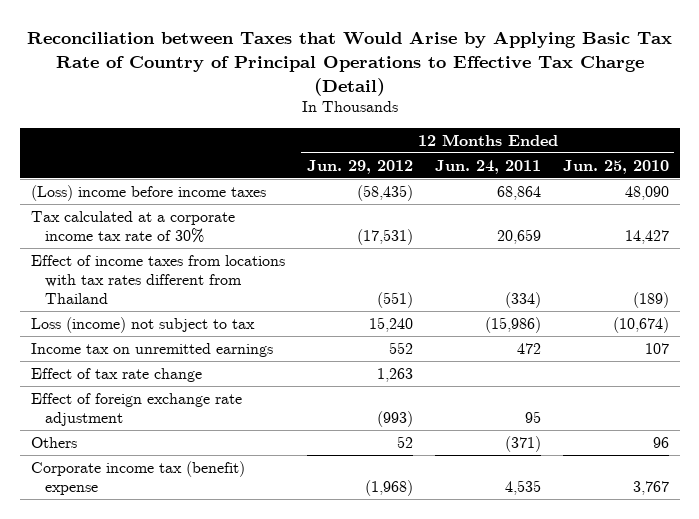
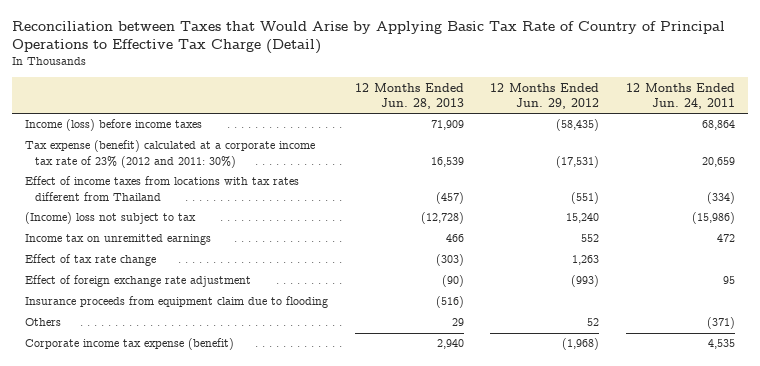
[562,159,669,174] Jun. 25, 2010 -> none
none -> [354,82,464,109] 12 Months Ended Jun. 28, 2013
[30,184,266,201] (Loss) income before income taxes -> [25,119,203,132] Income (loss) before income taxes
[30,210,235,243] Tax calculated at a corporate income tax rate of 30% -> [25,140,316,168] Tax expense (benefit) calculated at a corporate income tax rate of 23% (2012 and 2011: 30%)
[30,316,255,333] Loss (income) not subject to tax -> [25,212,197,225] (Income) loss not subject to tax
none -> [25,296,329,309] Insurance proceeds from equipment claim due to flooding
[30,460,245,495] Corporate income tax (benefit) expense -> [25,338,235,351] Corporate income tax expense (benefit)

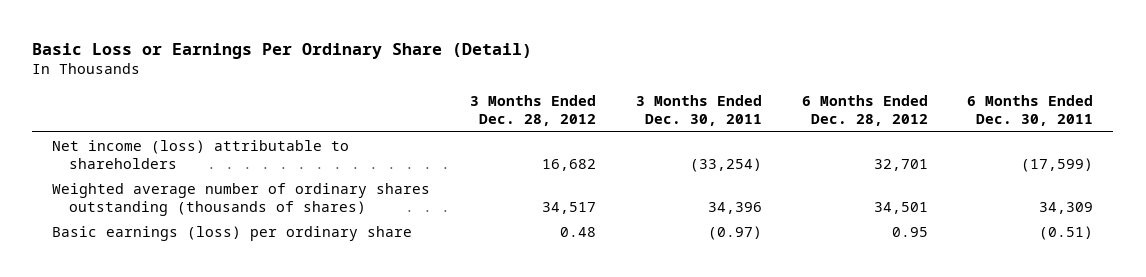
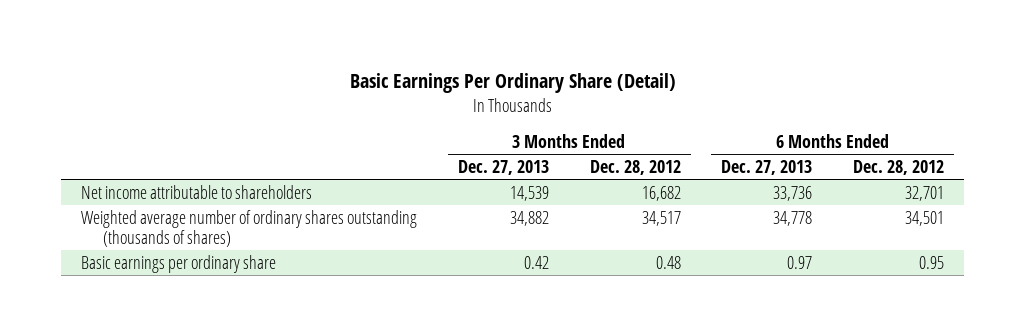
[32,42,533,59] Basic Loss or Earnings Per Ordinary Share (Detail) -> [349,73,676,94] Basic Earnings Per Ordinary Share (Detail)
[635,95,762,127] 3 Months Ended Dec. 30, 2011 -> none
[967,95,1094,127] 6 Months Ended Dec. 30, 2011 -> none
none -> [458,159,550,175] Dec. 27, 2013
none -> [721,159,813,175] Dec. 27, 2013
[52,139,350,169] Net income (loss) attributable to shareholders -> [81,184,313,199] Net income attributable to shareholders
[52,225,413,241] Basic earnings (loss) per ordinary share -> [81,254,277,273] Basic earnings per ordinary share

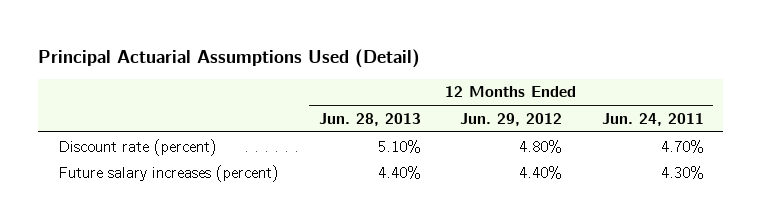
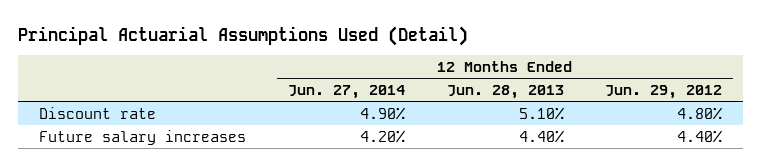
[601,112,704,126] Jun. 24, 2011 -> none
none -> [287,84,405,99] Jun. 27, 2014
[58,138,218,156] Discount rate (percent) -> [38,106,156,119] Discount rate
[58,164,280,182] Future salary increases (percent) -> [38,129,246,145] Future salary increases

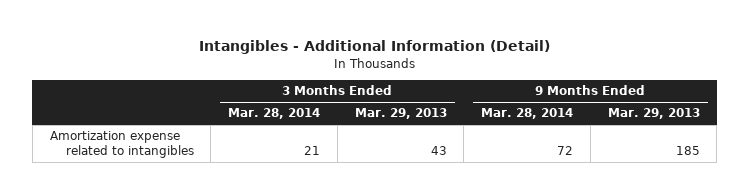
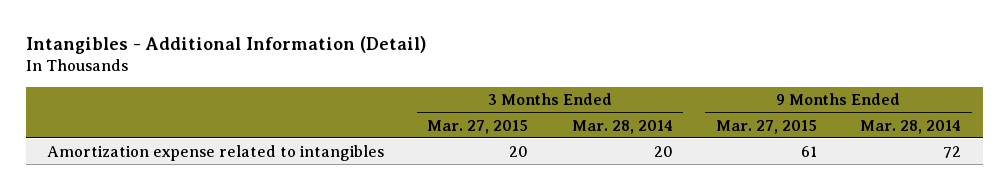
[354,108,447,120] Mar. 29, 2013 -> none
[607,108,700,120] Mar. 29, 2013 -> none
none -> [427,119,529,134] Mar. 27, 2015
none -> [715,119,817,134] Mar. 27, 2015
[304,146,321,156] 21 -> [653,146,673,158] 20

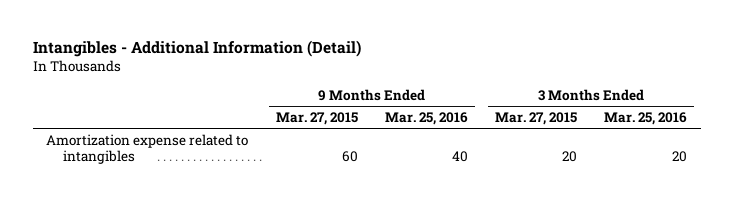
[571,119,673,134] Mar. 28, 2014 -> none
[859,119,961,134] Mar. 28, 2014 -> none
none -> [384,112,468,126] Mar. 25, 2016
none -> [604,112,688,126] Mar. 25, 2016
[800,146,817,158] 61 -> [341,150,358,162] 60

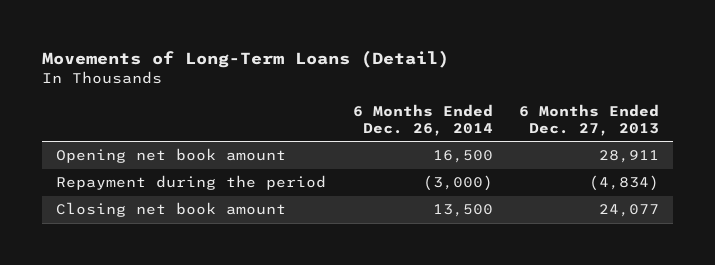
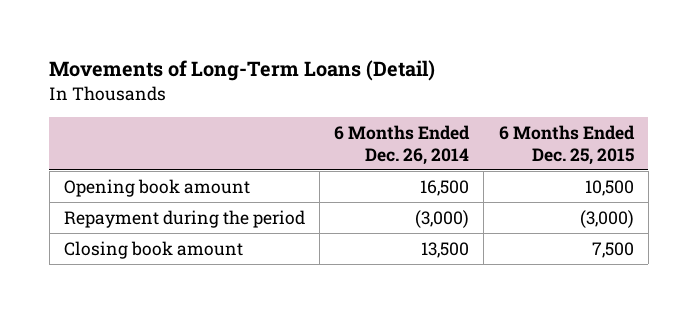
[519,103,660,136] 6 Months Ended Dec. 27, 2013 -> none
none -> [498,124,635,165] 6 Months Ended Dec. 25, 2015
[55,148,286,164] Opening net book amount -> [63,178,250,197] Opening book amount
[55,202,286,218] Closing net book amount -> [63,240,243,259] Closing book amount

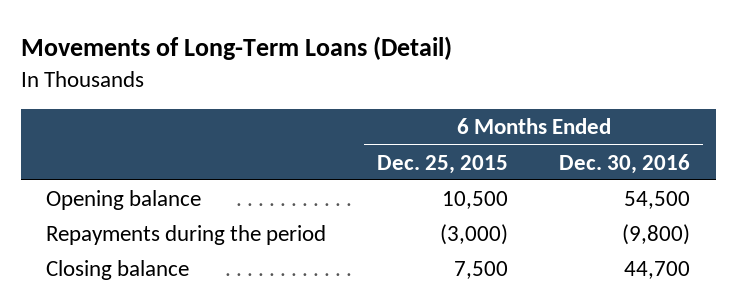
[334,124,471,165] 6 Months Ended Dec. 26, 2014 -> none
none -> [559,153,691,174] Dec. 30, 2016
[63,178,250,197] Opening book amount -> [46,189,202,210] Opening balance
[63,209,305,228] Repayment during the period -> [46,224,327,245] Repayments during the period
[63,240,243,259] Closing book amount -> [46,259,190,280] Closing balance

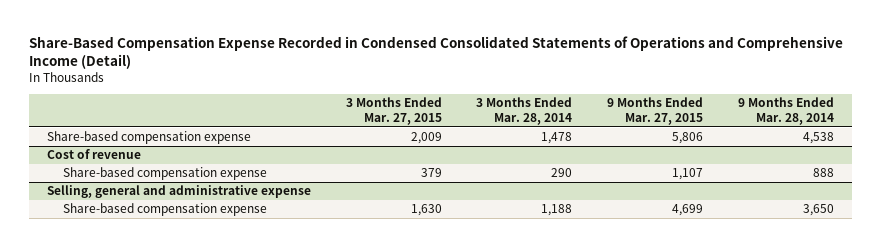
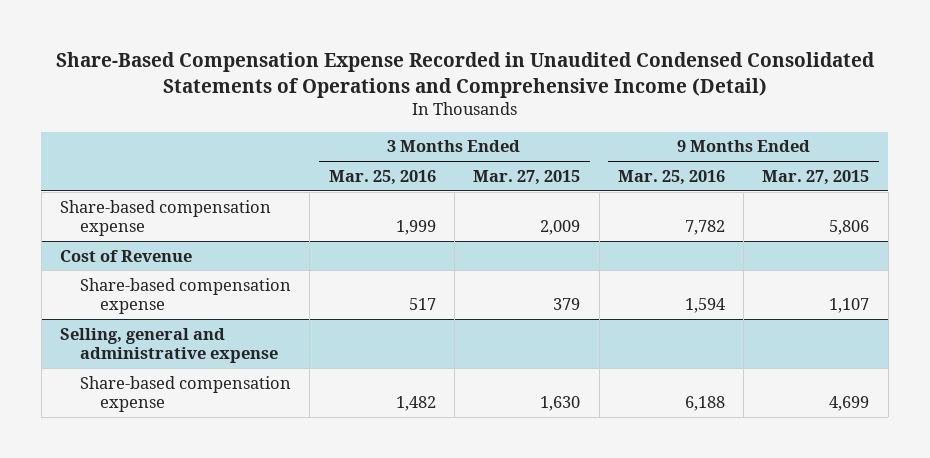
[29,35,844,69] Share-Based Compensation Expense Recorded in Condensed Consolidated Statements of Operations and Comprehensive Income (Detail) -> [55,52,875,98] Share-Based Compensation Expense Recorded in Unaudited Condensed Consolidated Statements of Operations and Comprehensive Income (Detail)
[476,97,573,125] 3 Months Ended Mar. 28, 2014 -> none
[738,97,835,125] 9 Months Ended Mar. 28, 2014 -> none
none -> [328,169,436,185] Mar. 25, 2016
none -> [617,169,725,185] Mar. 25, 2016
[46,149,141,160] Cost of revenue -> [60,249,193,262] Cost of Revenue

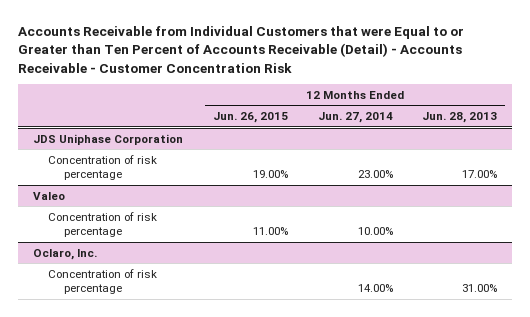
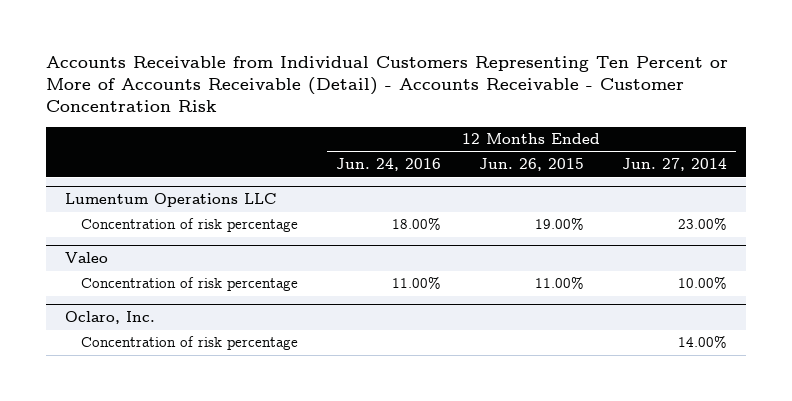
[17,26,464,73] Accounts Receivable from Individual Customers that were Equal to or Greater than Ten Percent of Accounts Receivable (Detail) - Accounts Receivable - Customer Concentration Risk -> [45,56,728,113] Accounts Receivable from Individual Customers Representing Ten Percent or More of Accounts Receivable (Detail) - Accounts Receivable - Customer Concentration Risk
[422,112,498,124] Jun. 28, 2013 -> none
none -> [336,158,442,172] Jun. 24, 2016
[32,133,183,145] JDS Uniphase Corporation -> [64,193,276,208] Lumentum Operations LLC

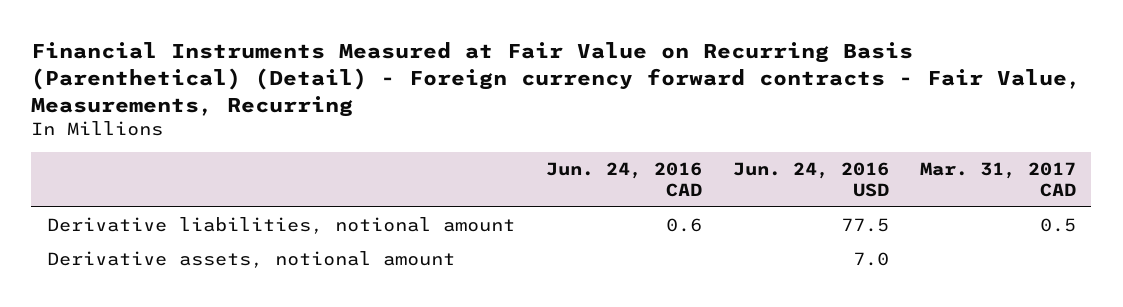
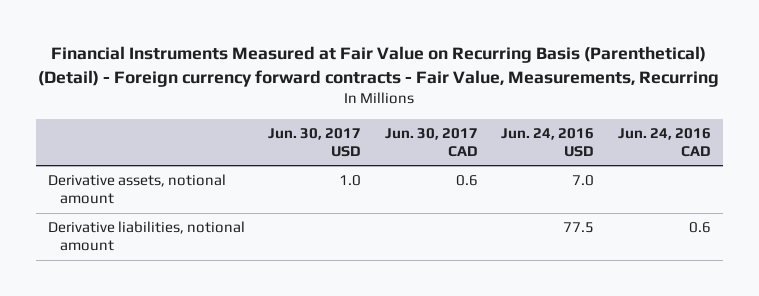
[919,162,1076,198] Mar. 31, 2017 CAD -> none
none -> [268,127,362,157] Jun. 30, 2017 USD
none -> [384,127,478,157] Jun. 30, 2017 CAD
[46,216,515,234] Derivative liabilities, notional amount -> [47,221,245,252] Derivative liabilities, notional amount

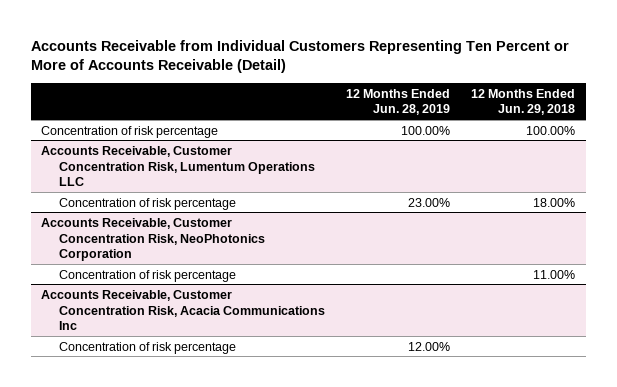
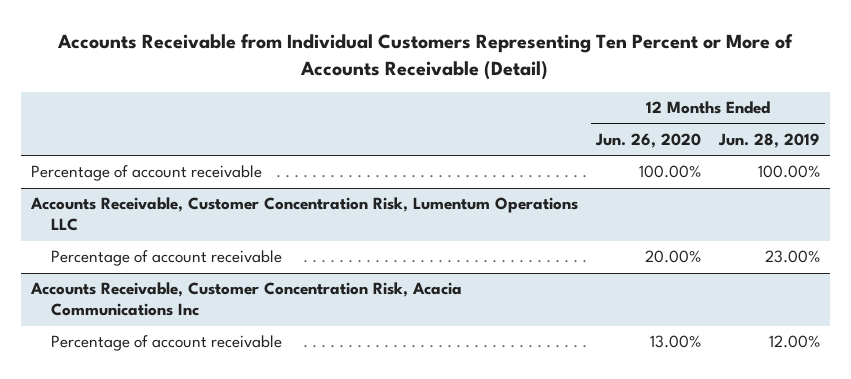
[471,88,576,116] 12 Months Ended Jun. 29, 2018 -> none
none -> [594,132,701,148] Jun. 26, 2020
[41,125,219,138] Concentration of risk percentage -> [30,165,262,182] Percentage of account receivable
[41,217,266,262] Accounts Receivable, Customer Concentration Risk, NeoPhotonics Corporation -> none
[59,269,237,282] Concentration of risk percentage -> none
[59,197,237,210] Concentration of risk percentage -> [50,250,282,267] Percentage of account receivable
[59,341,237,354] Concentration of risk percentage -> [50,335,282,352] Percentage of account receivable

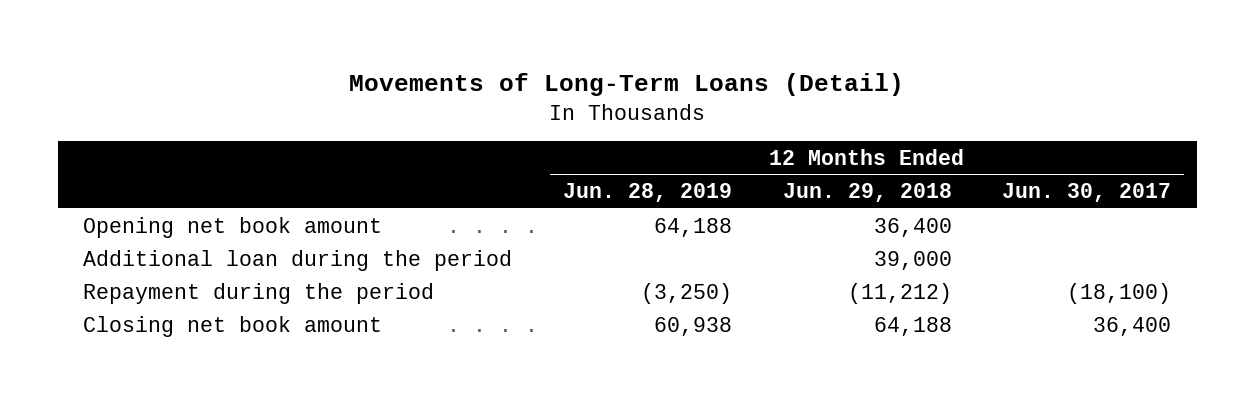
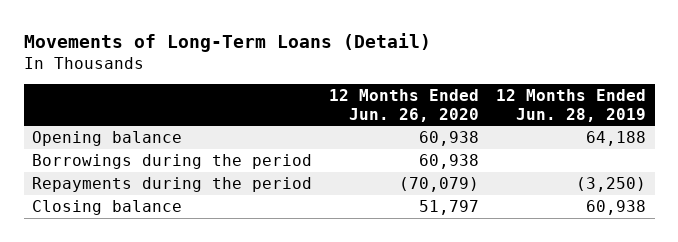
[782,183,952,203] Jun. 29, 2018 -> none
[1002,183,1172,203] Jun. 30, 2017 -> none
none -> [329,89,480,122] 12 Months Ended Jun. 26, 2020
[83,216,383,238] Opening net book amount -> [32,131,183,147] Opening balance
[83,249,513,271] Additional loan during the period -> [32,154,313,170] Borrowings during the period
[83,282,435,304] Repayment during the period -> [32,177,313,193] Repayments during the period
[83,315,383,337] Closing net book amount -> [32,200,183,216] Closing balance

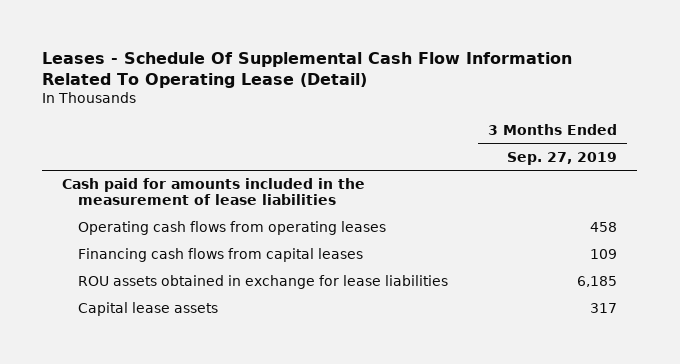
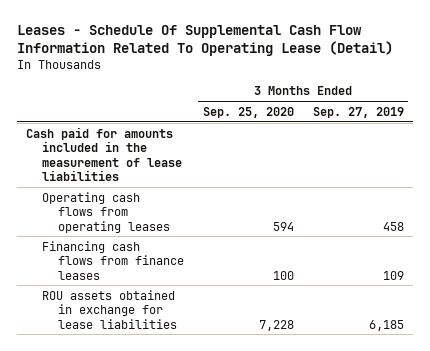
none -> [202,106,294,118] Sep. 25, 2020
[78,248,364,263] Financing cash flows from capital leases -> [42,240,185,280] Financing cash flows from finance leases
[78,302,219,317] Capital lease assets -> none

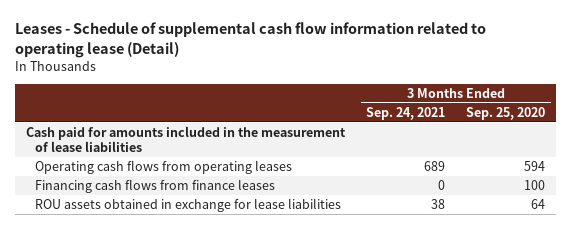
[16,24,393,57] Leases - Schedule Of Supplemental Cash Flow Information Related To Operating Lease (Detail) -> [14,22,486,58] Leases - Schedule of supplemental cash flow information related to operating lease (Detail)
[312,106,404,118] Sep. 27, 2019 -> none
none -> [365,106,445,120] Sep. 24, 2021
[258,319,294,331] 7,228 -> [531,199,546,210] 64

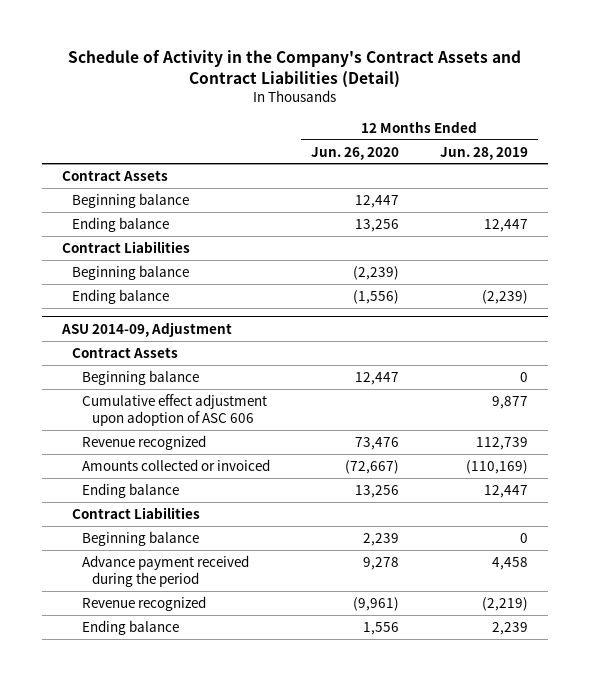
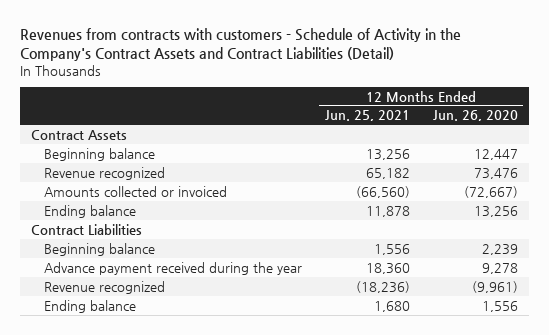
[67,49,521,88] Schedule of Activity in the Company's Contract Assets and Contract Liabilities (Detail) -> [19,28,461,62] Revenues from contracts with customers - Schedule of Activity in the Company's Contract Assets and Contract Liabilities (Detail)
[439,146,528,160] Jun. 28, 2019 -> none
none -> [325,110,411,122] Jun. 25, 2021
[71,216,169,232] Ending balance -> none
[62,240,191,253] Contract Liabilities -> none
[71,264,189,280] Beginning balance -> none
[71,288,169,304] Ending balance -> none
[61,321,233,337] ASU 2014-09, Adjustment -> none
[71,346,178,358] Contract Assets -> none
[81,369,199,385] Beginning balance -> none
[81,393,267,427] Cumulative effect adjustment upon adoption of ASC 606 -> none
[81,554,249,588] Advance payment received during the period -> [44,261,303,275] Advance payment received during the year

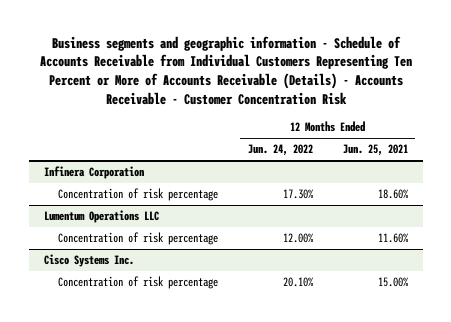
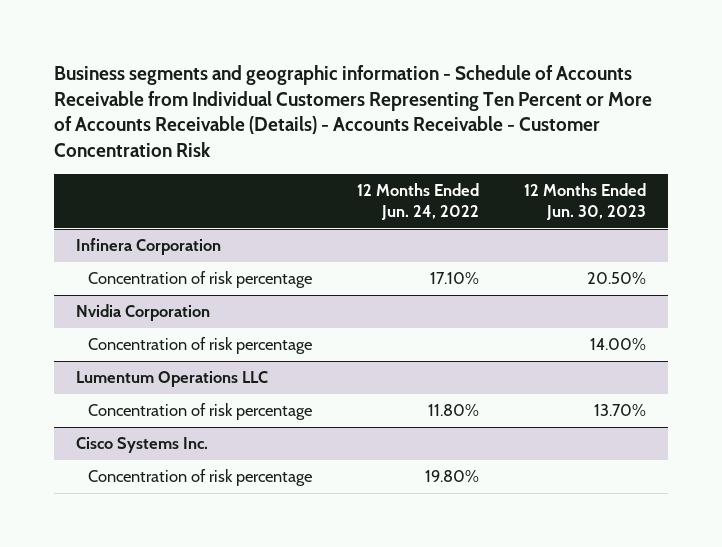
[342,144,408,157] Jun. 25, 2021 -> none
none -> [523,182,646,221] 12 Months Ended Jun. 30, 2023
[282,189,314,200] 17.30% -> [430,272,480,285] 17.10%
none -> [76,304,211,322] Nvidia Corporation
none -> [88,337,313,355] Concentration of risk percentage
[282,233,314,244] 12.00% -> [428,404,480,417] 11.80%
[282,277,314,288] 20.10% -> [425,470,480,483] 19.80%

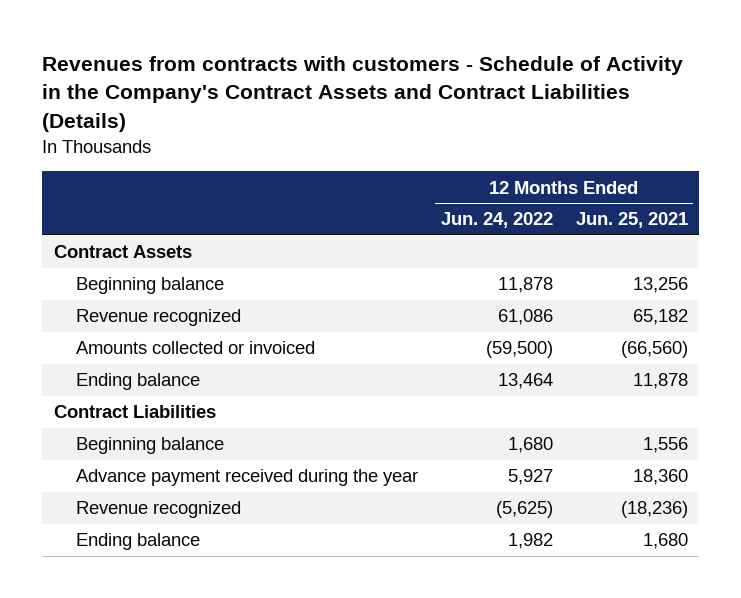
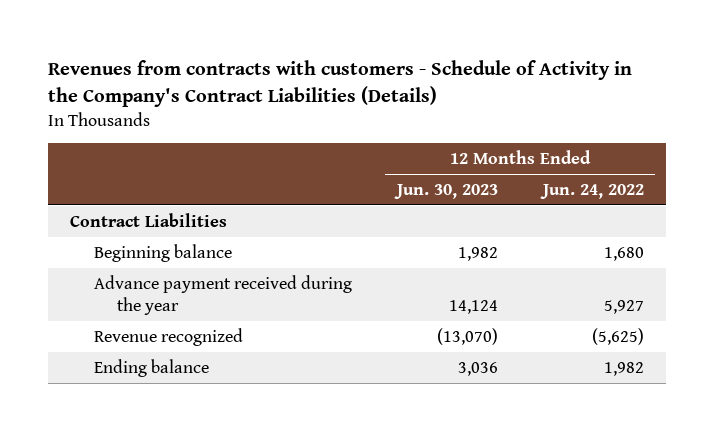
[42,55,684,133] Revenues from contracts with customers - Schedule of Activity in the Company's Contract Assets and Contract Liabilities (Details) -> [47,60,632,108] Revenues from contracts with customers - Schedule of Activity in the Company's Contract Liabilities (Details)
[575,212,688,229] Jun. 25, 2021 -> none
none -> [393,183,498,199] Jun. 30, 2023
[53,245,192,259] Contract Assets -> none
[76,277,225,295] Beginning balance -> none
[76,309,242,327] Revenue recognized -> none
[76,341,316,355] Amounts collected or invoiced -> none
[76,373,201,391] Ending balance -> none

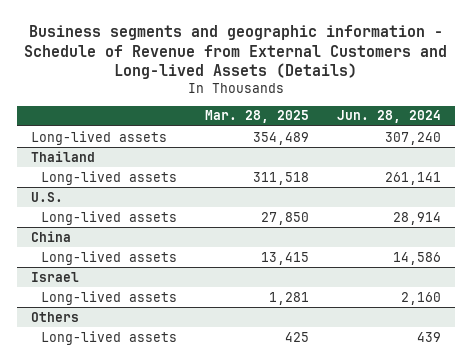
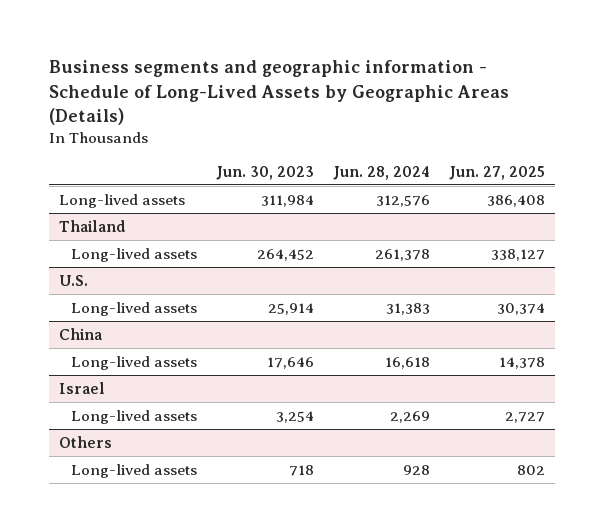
[24,25,448,80] Business segments and geographic information - Schedule of Revenue from External Customers and Long-lived Assets (Details) -> [49,60,510,125] Business segments and geographic information - Schedule of Long-Lived Assets by Geographic Areas (Details)
[205,110,310,124] Mar. 28, 2025 -> none
none -> [215,165,314,180] Jun. 30, 2023
none -> [449,165,546,180] Jun. 27, 2025
[385,131,442,145] 307,240 -> [376,194,431,207] 312,576
[385,171,442,185] 261,141 -> [375,248,431,261] 261,378
[393,211,442,225] 28,914 -> [386,302,431,315] 31,383
[393,251,442,265] 14,586 -> [385,356,431,369] 16,618
[401,291,442,305] 2,160 -> [390,410,431,423] 2,269
[417,331,442,342] 439 -> [403,464,431,475] 928

